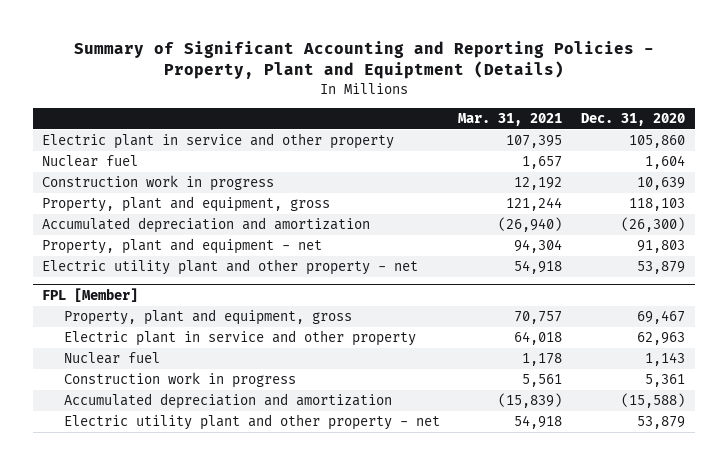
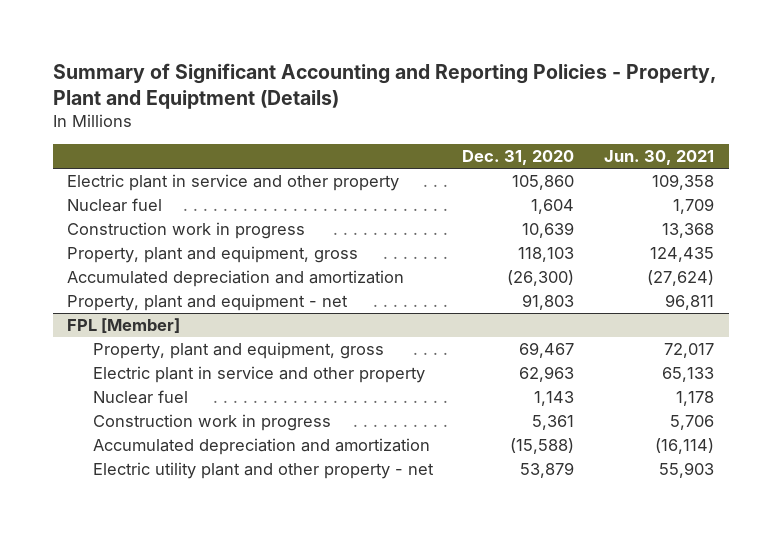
[458,112,563,126] Mar. 31, 2021 -> none
none -> [603,150,714,166] Jun. 30, 2021
[42,259,419,276] Electric utility plant and other property - net -> none

